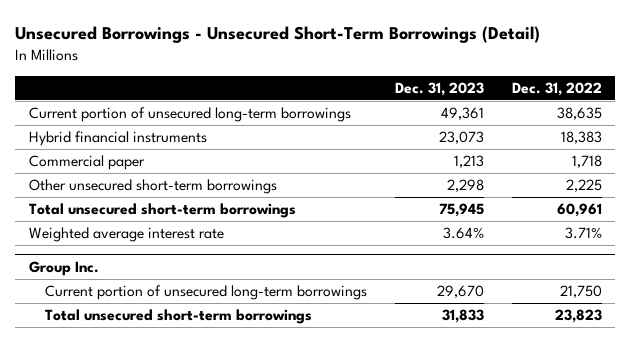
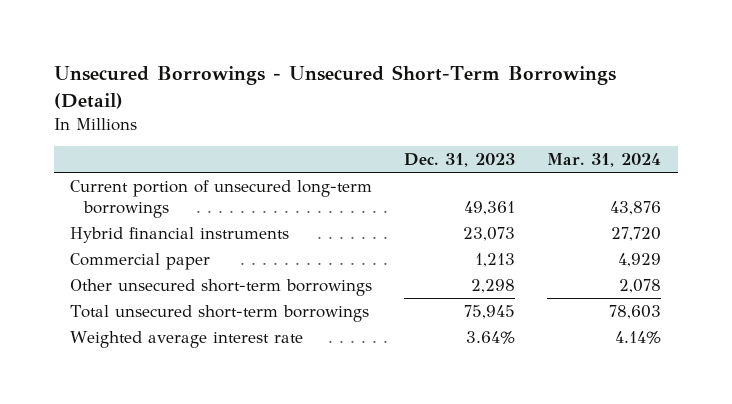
[511,81,602,96] Dec. 31, 2022 -> none
none -> [547,153,662,168] Mar. 31, 2024
[28,261,99,277] Group Inc. -> none
[45,285,368,301] Current portion of unsecured long-term borrowings -> none
[45,309,313,325] Total unsecured short-term borrowings -> none

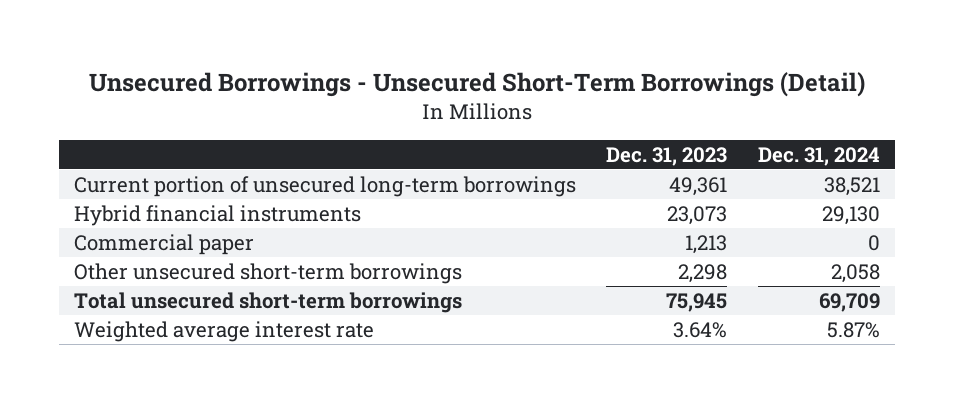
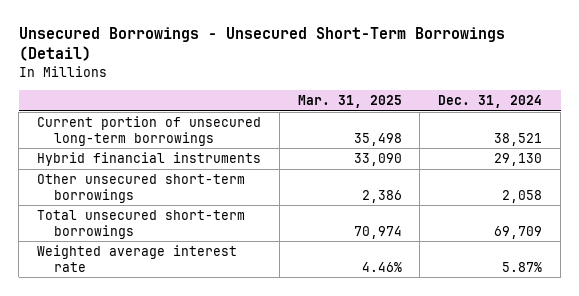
[606,146,728,166] Dec. 31, 2023 -> none
none -> [297,95,402,109] Mar. 31, 2025
[73,233,254,255] Commercial paper -> none

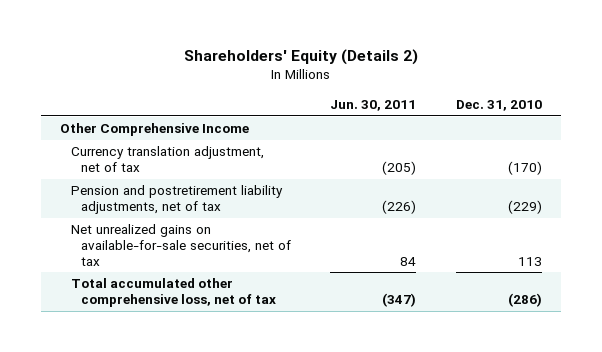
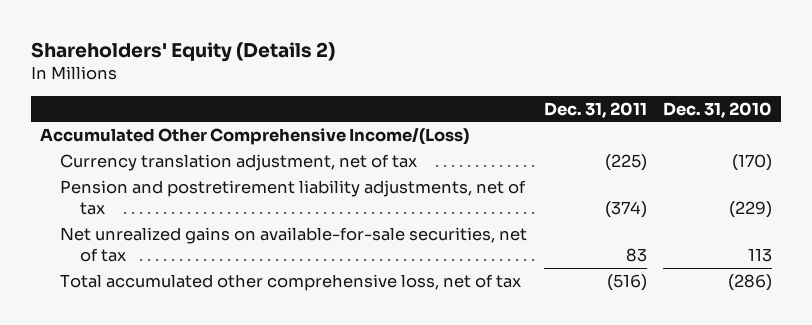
[330,100,417,112] Jun. 30, 2011 -> none
none -> [543,101,647,118] Dec. 31, 2011
[60,123,250,137] Other Comprehensive Income -> [39,127,469,145] Accumulated Other Comprehensive Income/(Loss)

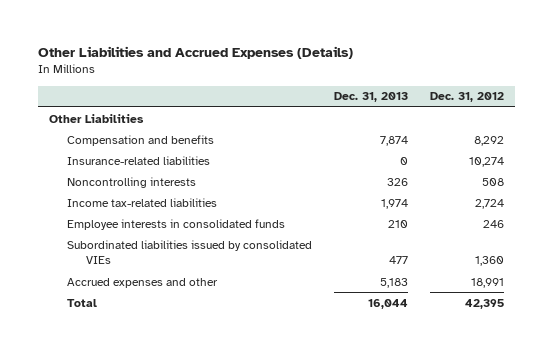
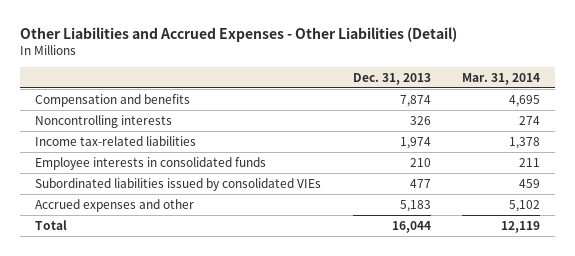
[38,46,354,60] Other Liabilities and Accrued Expenses (Details) -> [19,26,457,42] Other Liabilities and Accrued Expenses - Other Liabilities (Detail)
[429,92,504,103] Dec. 31, 2012 -> none
none -> [461,72,540,85] Mar. 31, 2014
[49,113,145,123] Other Liabilities -> none
[67,155,211,165] Insurance-related liabilities -> none

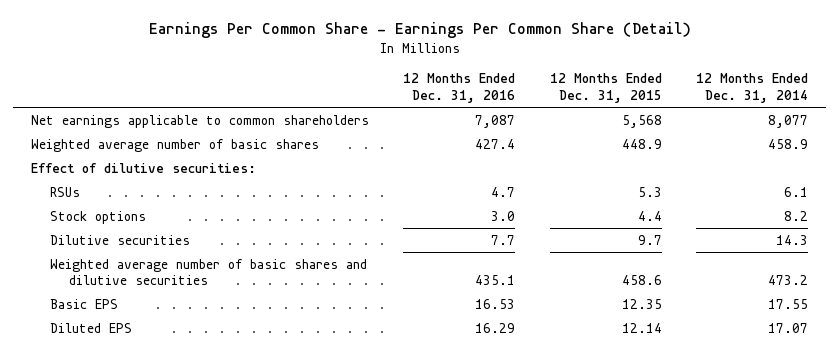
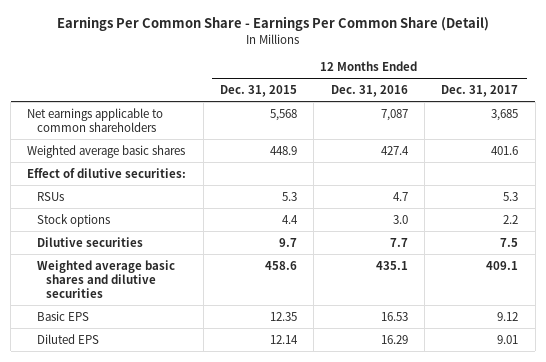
[696,73,809,103] 12 Months Ended Dec. 31, 2014 -> none
none -> [441,84,519,97] Dec. 31, 2017
[30,138,319,152] Weighted average number of basic shares -> [27,144,186,158] Weighted average basic shares
[49,258,367,286] Weighted average number of basic shares and dilutive securities -> [36,259,175,298] Weighted average basic shares and dilutive securities

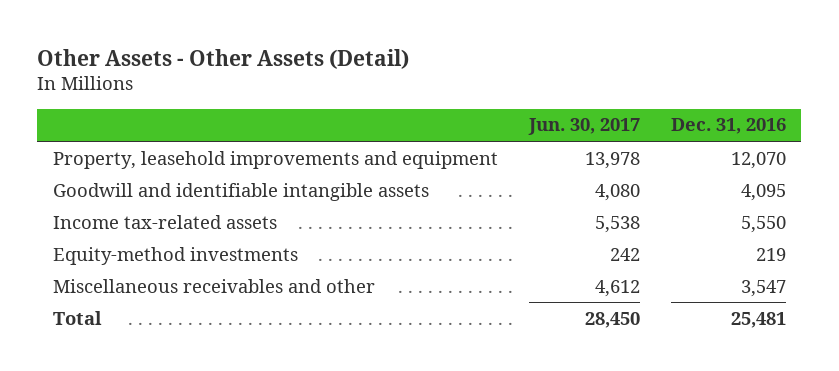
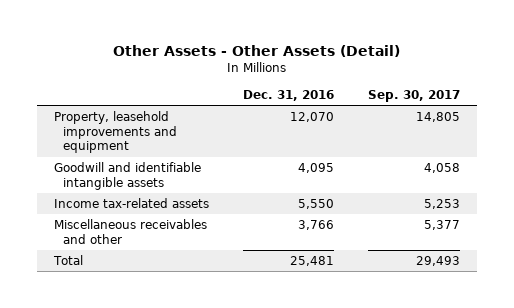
[527,118,640,136] Jun. 30, 2017 -> none
none -> [367,90,460,103] Sep. 30, 2017
[52,246,298,265] Equity-method investments -> none
[740,279,786,297] 3,547 -> [297,219,334,230] 3,766

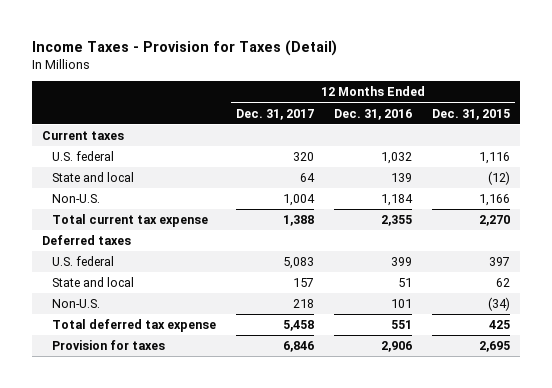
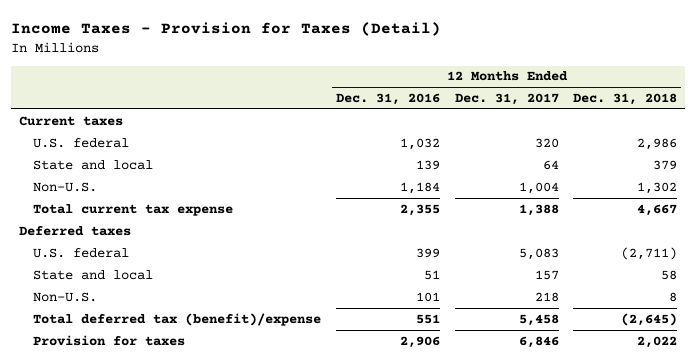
[431,108,510,120] Dec. 31, 2015 -> none
none -> [573,93,678,106] Dec. 31, 2018
[51,319,216,333] Total deferred tax expense -> [32,312,321,326] Total deferred tax (benefit)/expense

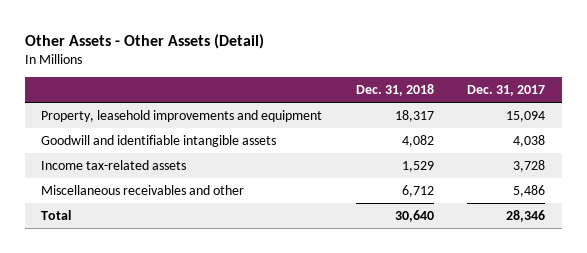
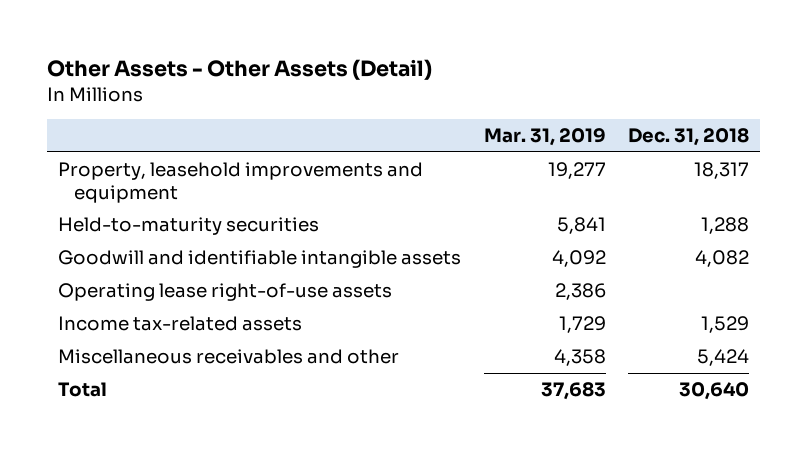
[467,85,546,97] Dec. 31, 2017 -> none
none -> [483,128,606,147] Mar. 31, 2019
none -> [58,216,320,235] Held-to-maturity securities
none -> [58,282,393,301] Operating lease right-of-use assets
[401,184,434,197] 6,712 -> [697,348,750,366] 5,424

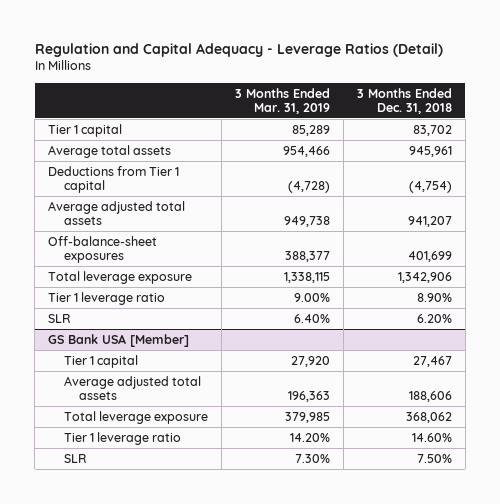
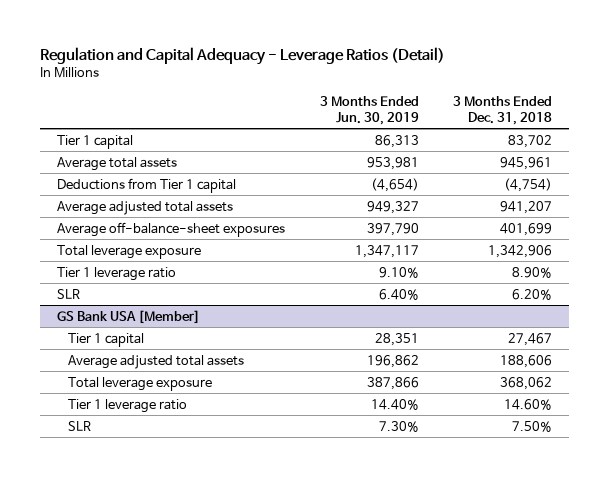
[234,87,330,114] 3 Months Ended Mar. 31, 2019 -> none
none -> [319,96,419,125] 3 Months Ended Jun. 30, 2019
[48,235,158,264] Off-balance-sheet exposures -> [57,221,286,237] Average off-balance-sheet exposures

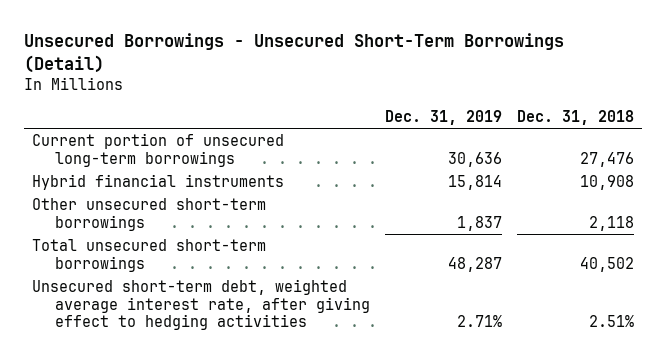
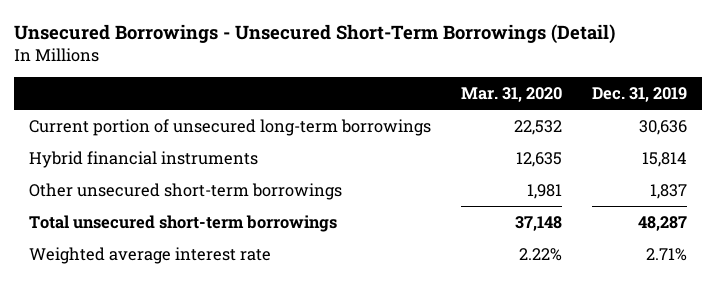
[517,110,635,126] Dec. 31, 2018 -> none
none -> [460,87,562,103] Mar. 31, 2020
[31,278,370,331] Unsecured short-term debt, weighted average interest rate, after giving effect to hedging activities -> [28,246,271,264] Weighted average interest rate

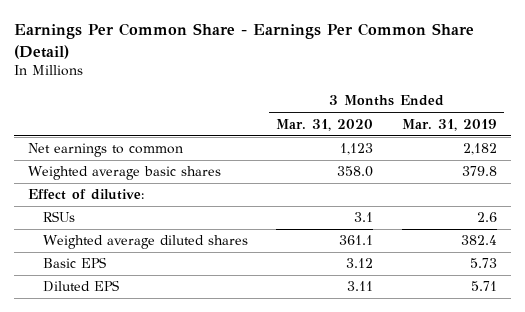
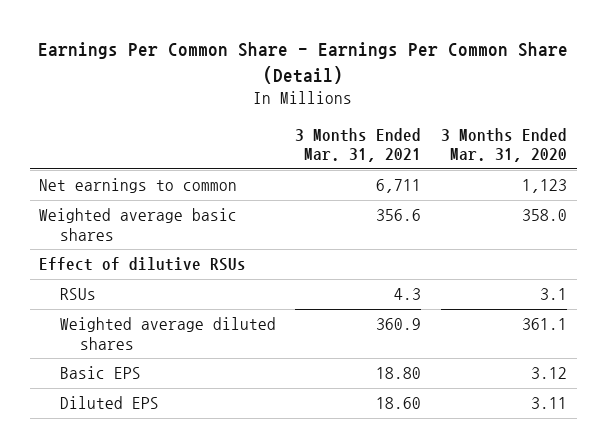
[401,118,497,131] Mar. 31, 2019 -> none
none -> [295,127,422,162] 3 Months Ended Mar. 31, 2021
[27,189,144,201] Effect of dilutive: -> [39,257,247,272] Effect of dilutive RSUs

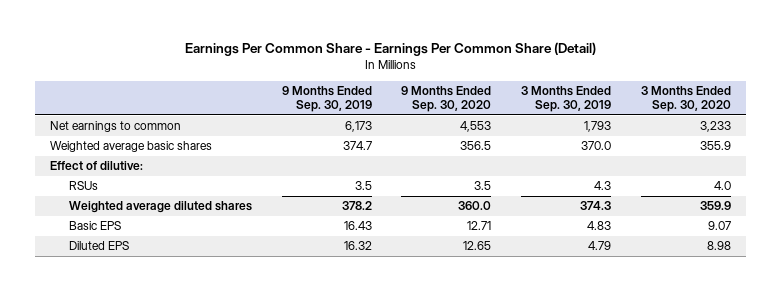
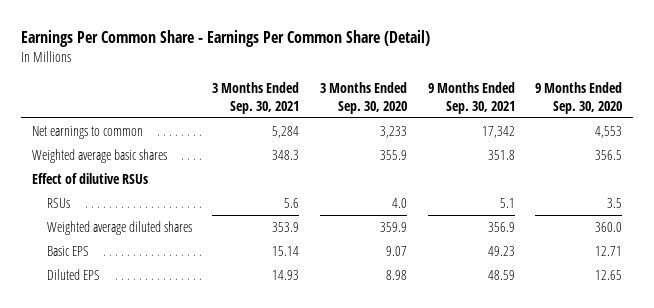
[281,85,372,113] 9 Months Ended Sep. 30, 2019 -> none
[521,85,612,113] 3 Months Ended Sep. 30, 2019 -> none
none -> [212,81,300,114] 3 Months Ended Sep. 30, 2021
none -> [427,81,515,114] 9 Months Ended Sep. 30, 2021
[49,161,143,171] Effect of dilutive: -> [31,173,148,185] Effect of dilutive RSUs

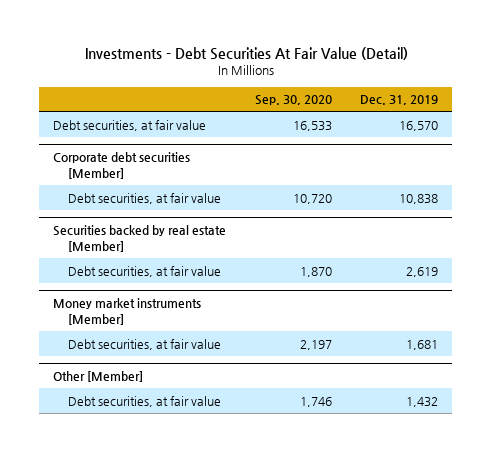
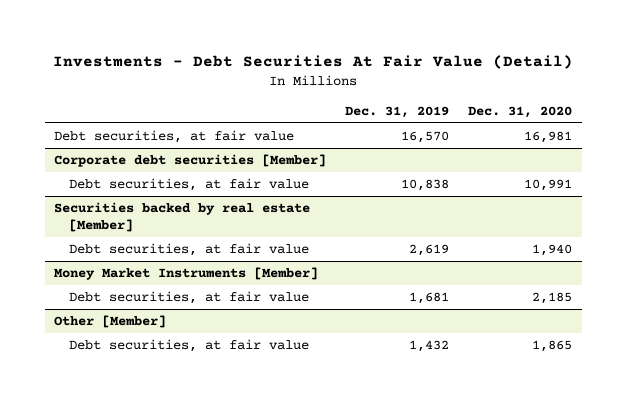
[254,95,332,106] Sep. 30, 2020 -> none
none -> [468,105,573,118] Dec. 31, 2020
[53,298,202,325] Money market instruments [Member] -> [54,266,319,280] Money Market Instruments [Member]

